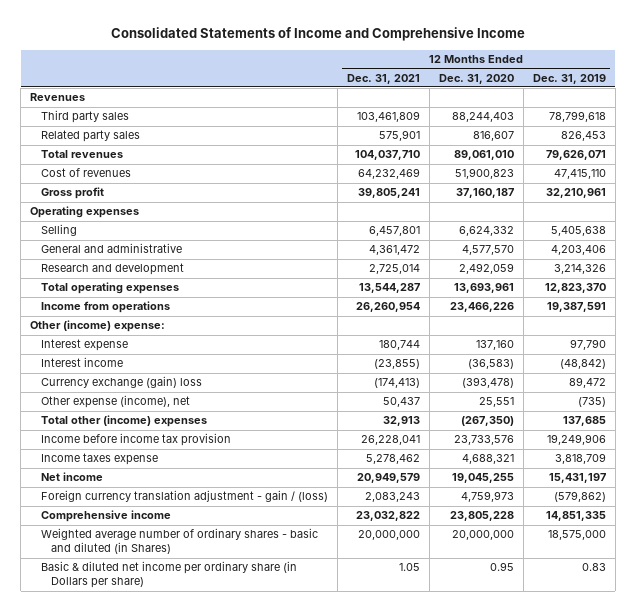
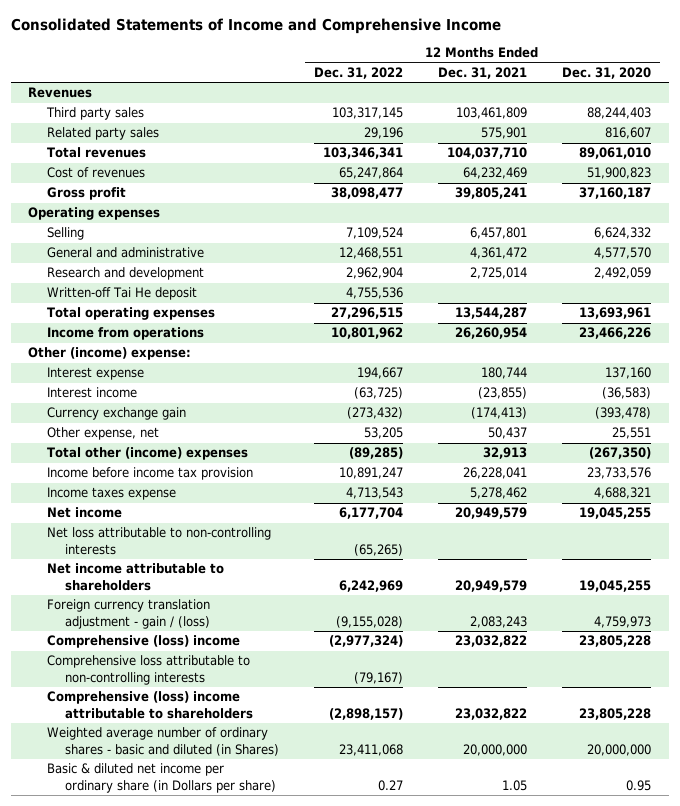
[532,73,606,84] Dec. 31, 2019 -> none
none -> [313,67,403,80] Dec. 31, 2022
none -> [46,287,197,301] Written-off Tai He deposit
[40,376,202,389] Currency exchange (gain) loss -> [46,407,186,421] Currency exchange gain
[40,395,190,409] Other expense (income), net -> [46,427,159,441] Other expense, net
none -> [46,527,271,555] Net loss attributable to non-controlling interests
none -> [46,563,224,591] Net income attributable to shareholders
none -> [46,635,240,649] Comprehensive (loss) income
none -> [46,655,250,685] Comprehensive loss attributable to non-controlling interests
[40,510,171,523] Comprehensive income -> [46,691,253,719] Comprehensive (loss) income attributable to shareholders

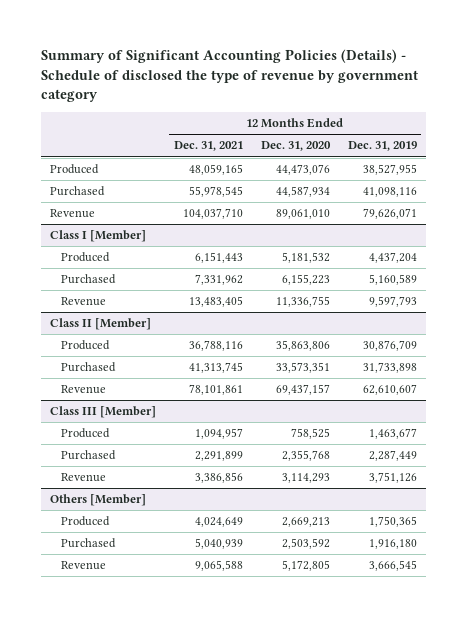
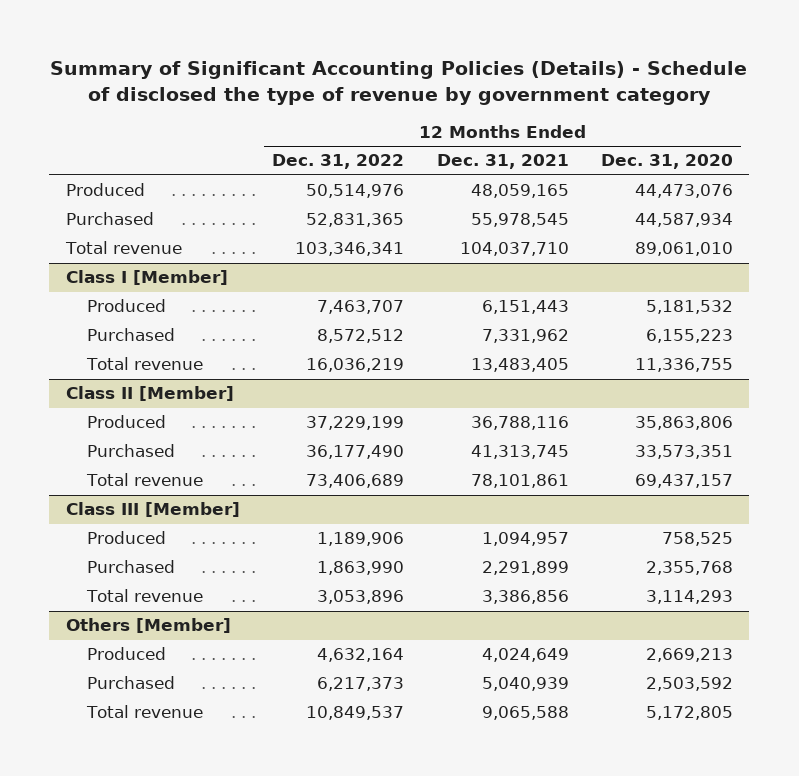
[347,141,417,152] Dec. 31, 2019 -> none
none -> [272,154,405,170] Dec. 31, 2022
[49,209,95,219] Revenue -> [64,241,182,255] Total revenue
[61,297,107,307] Revenue -> [86,357,204,371] Total revenue
[61,385,107,395] Revenue -> [86,473,204,487] Total revenue
[61,473,107,483] Revenue -> [86,589,204,603] Total revenue
[61,561,107,571] Revenue -> [86,705,204,719] Total revenue

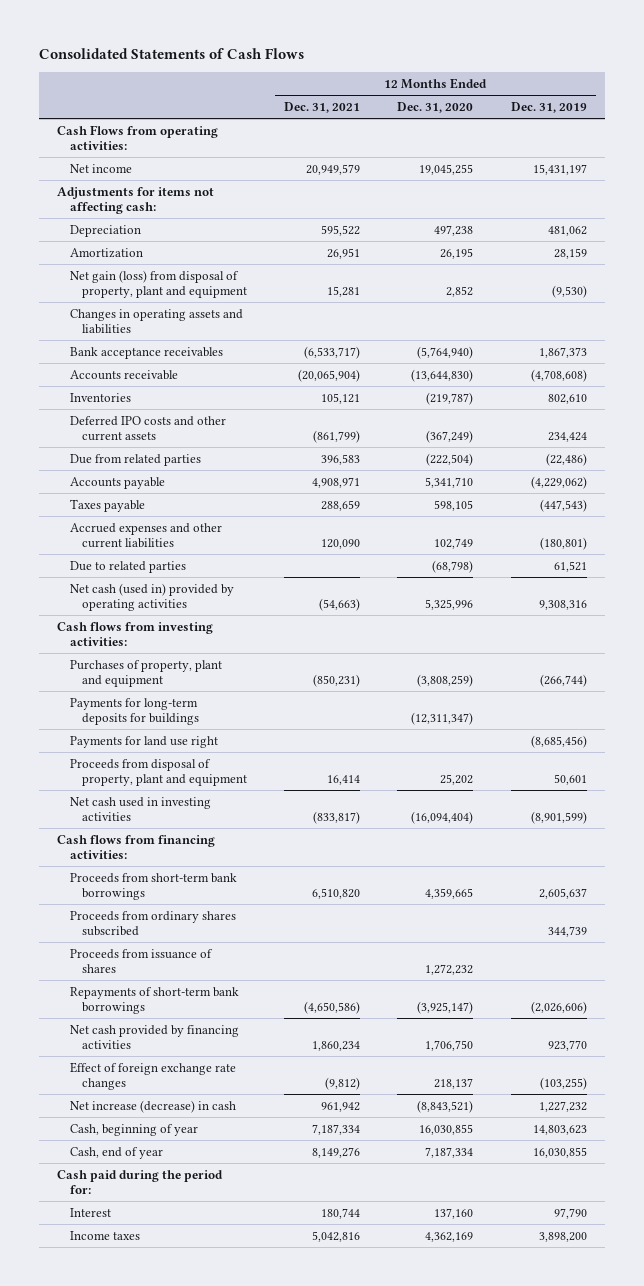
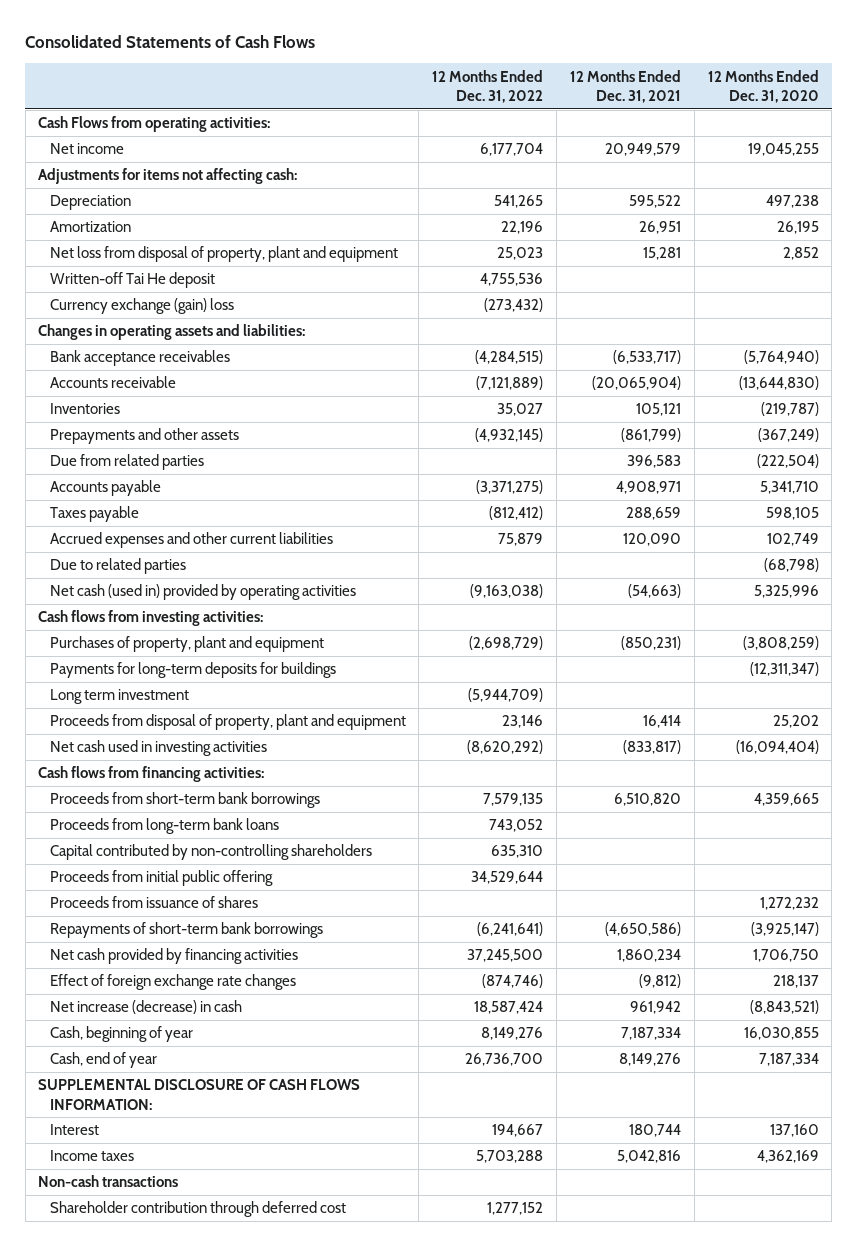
[510,102,587,114] Dec. 31, 2019 -> none
none -> [432,69,544,103] 12 Months Ended Dec. 31, 2022
[69,269,247,299] Net gain (loss) from disposal of property, plant and equipment -> [49,246,398,263] Net loss from disposal of property, plant and equipment
none -> [49,272,215,289] Written-off Tai He deposit
none -> [49,298,234,315] Currency exchange (gain) loss
[69,308,243,335] Changes in operating assets and liabilities -> [38,324,306,341] Changes in operating assets and liabilities:
[69,415,226,442] Deferred IPO costs and other current assets -> [49,428,239,445] Prepayments and other assets
[69,735,218,748] Payments for land use right -> none
none -> [49,689,189,705] Long term investment
[69,910,236,937] Proceeds from ordinary shares subscribed -> none
none -> [49,818,279,835] Proceeds from long-term bank loans
none -> [49,844,372,861] Capital contributed by non-controlling shareholders
none -> [49,870,273,887] Proceeds from initial public offering
[57,1169,224,1195] Cash paid during the period for: -> none
none -> [38,1079,361,1110] SUPPLEMENTAL DISCLOSURE OF CASH FLOWS INFORMATION:
none -> [38,1175,179,1188] Non-cash transactions
none -> [49,1201,346,1218] Shareholder contribution through deferred cost

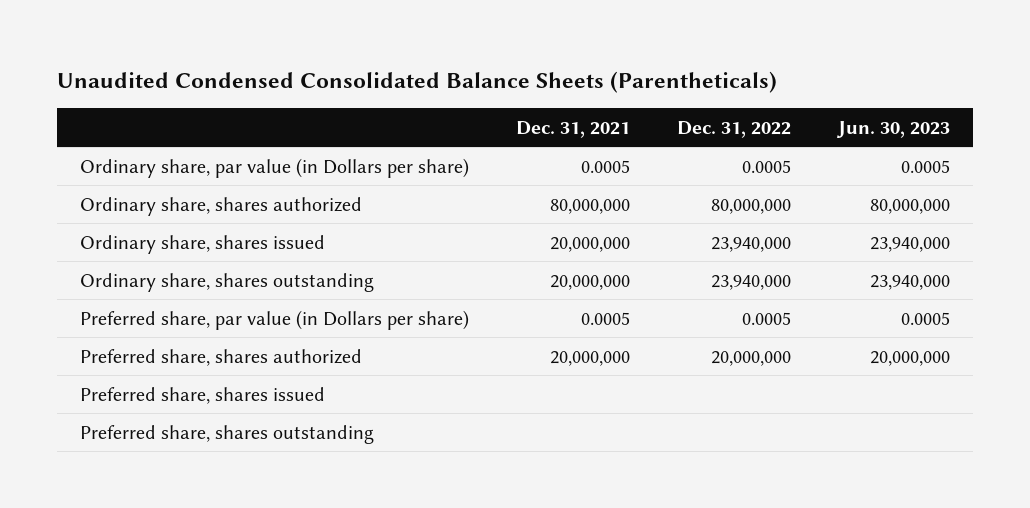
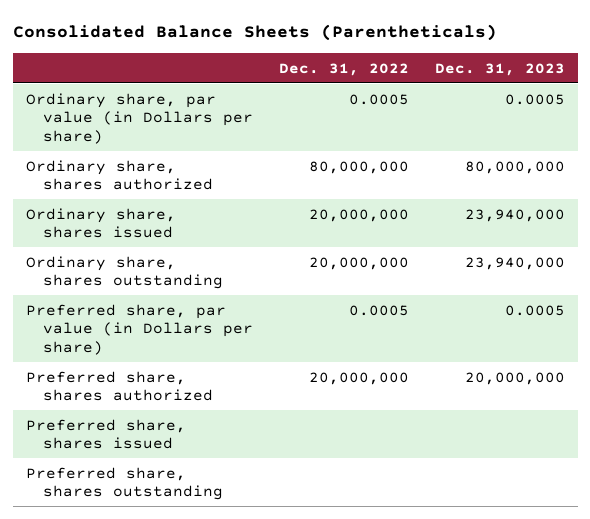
[56,71,777,94] Unaudited Condensed Consolidated Balance Sheets (Parentheticals) -> [12,24,497,42] Consolidated Balance Sheets (Parentheticals)
[516,120,631,138] Dec. 31, 2021 -> none
[835,120,950,138] Jun. 30, 2023 -> none
none -> [434,62,565,76] Dec. 31, 2023
[710,236,791,252] 23,940,000 -> [308,208,409,222] 20,000,000
[710,274,791,290] 23,940,000 -> [308,256,409,270] 20,000,000

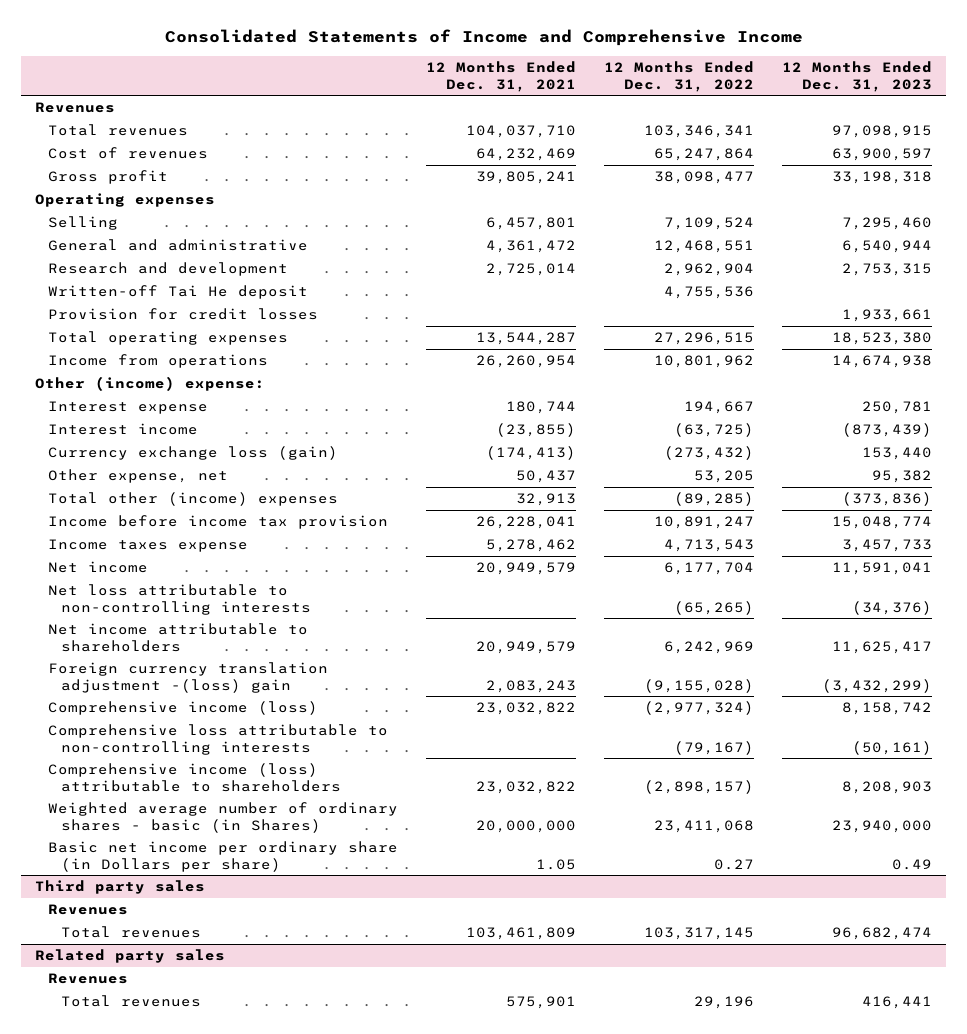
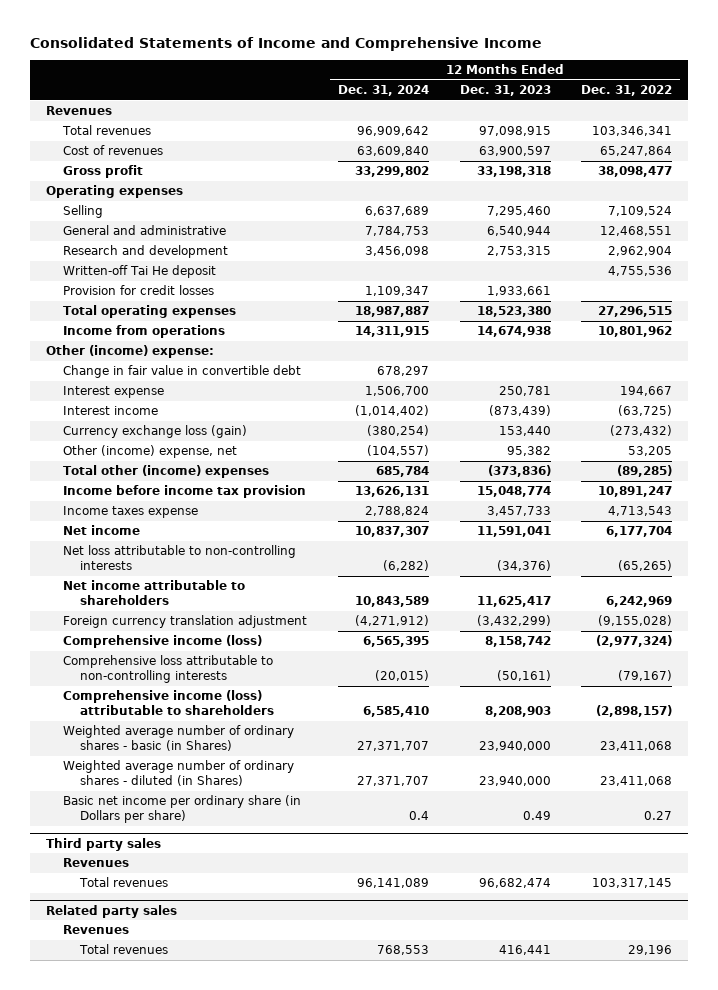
[426,61,577,92] 12 Months Ended Dec. 31, 2021 -> none
none -> [337,85,429,97] Dec. 31, 2024
none -> [62,365,301,379] Change in fair value in convertible debt
[48,469,229,484] Other expense, net -> [62,445,237,459] Other (income) expense, net
[48,662,329,693] Foreign currency translation adjustment -(loss) gain -> [62,615,307,629] Foreign currency translation adjustment
none -> [62,760,294,787] Weighted average number of ordinary shares - diluted (in Shares)

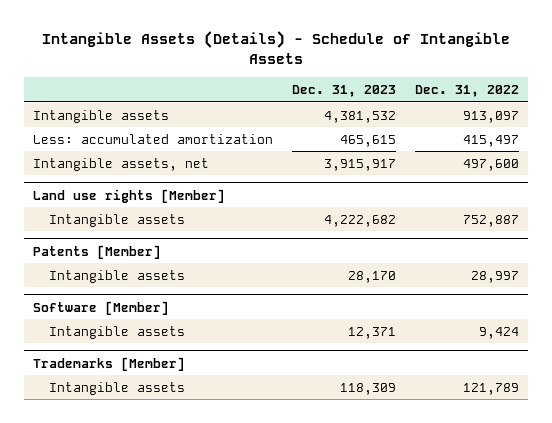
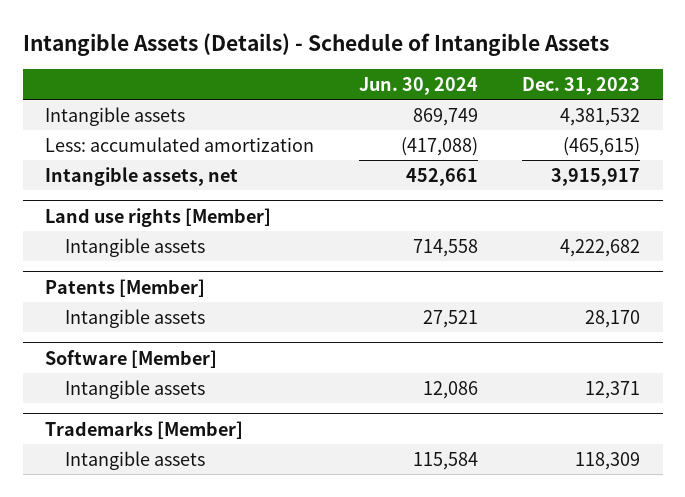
[414,85,519,98] Dec. 31, 2022 -> none
none -> [358,76,478,95] Jun. 30, 2024
[339,134,396,147] 465,615 -> [563,136,641,156] (465,615)

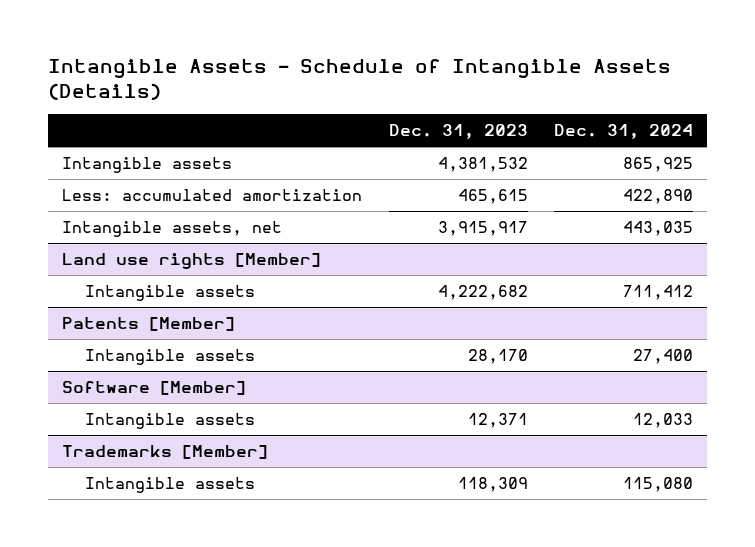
[22,32,609,56] Intangible Assets (Details) - Schedule of Intangible Assets -> [48,59,672,101] Intangible Assets - Schedule of Intangible Assets (Details)
[358,76,478,95] Jun. 30, 2024 -> none
none -> [554,124,694,140] Dec. 31, 2024
[563,136,641,156] (465,615) -> [457,189,528,205] 465,615

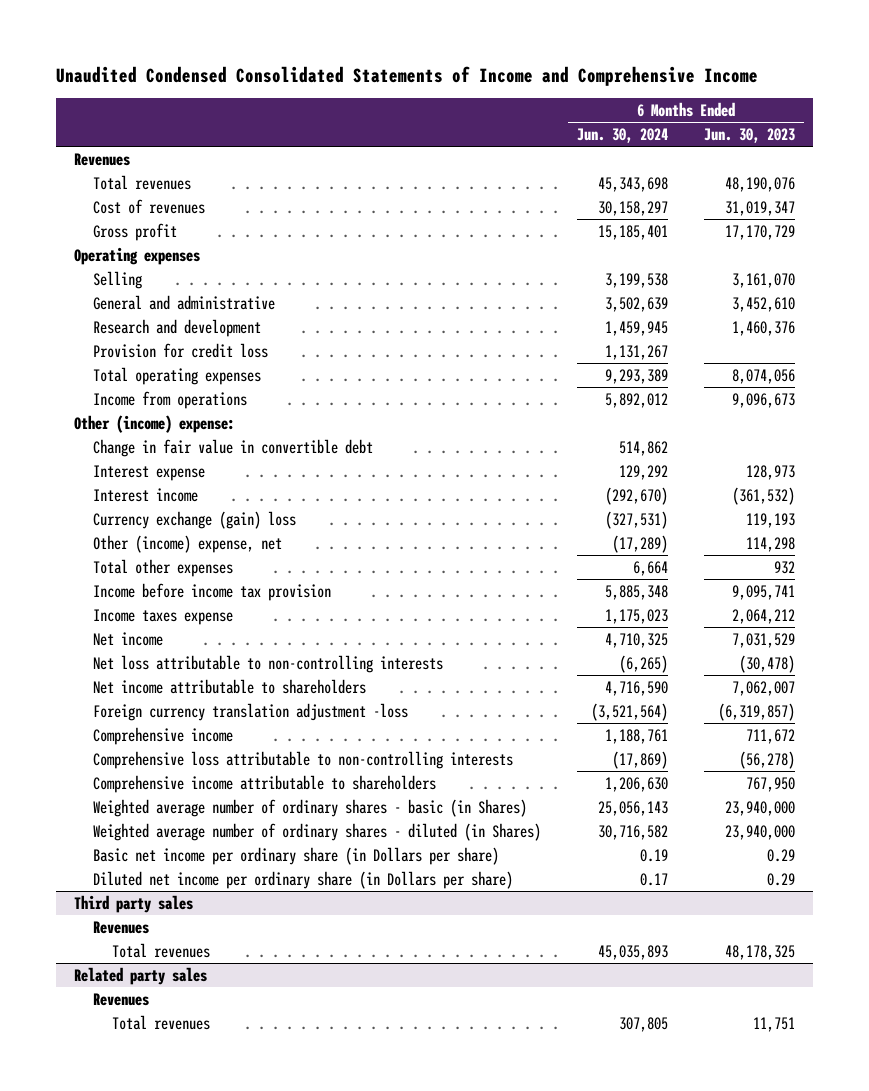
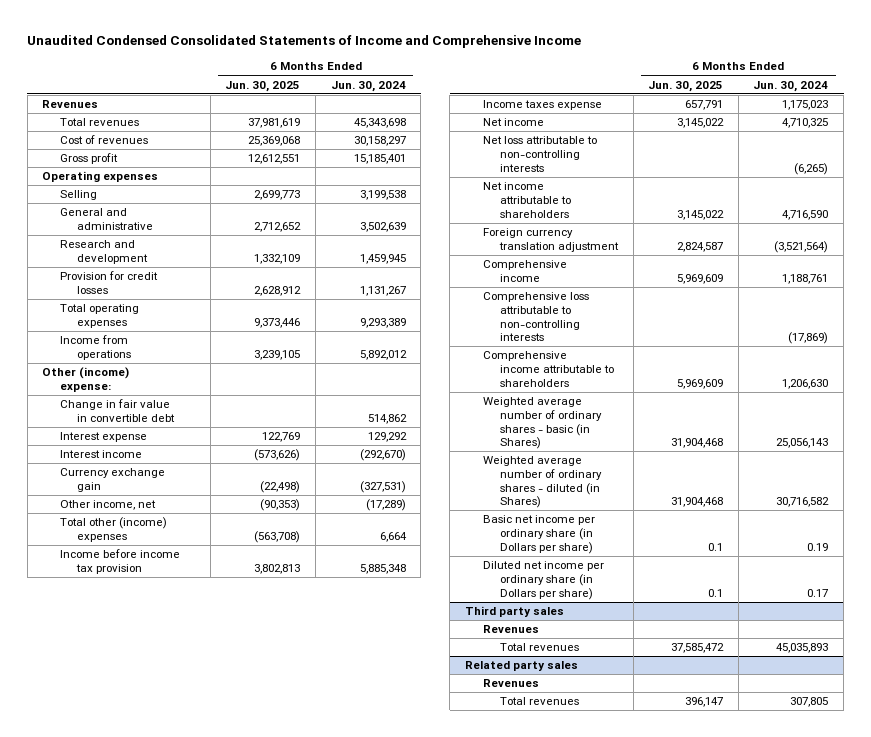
[704,128,796,144] Jun. 30, 2023 -> none
none -> [225,80,301,92] Jun. 30, 2025
[92,342,268,358] Provision for credit loss -> [59,271,158,295] Provision for credit losses
[92,510,296,529] Currency exchange (gain) loss -> [59,468,165,493] Currency exchange gain
[92,534,282,553] Other (income) expense, net -> [59,500,156,511] Other income, net
[92,558,233,577] Total other expenses -> [59,517,167,543] Total other (income) expenses
[92,702,408,721] Foreign currency translation adjustment -loss -> [482,228,619,253] Foreign currency translation adjustment

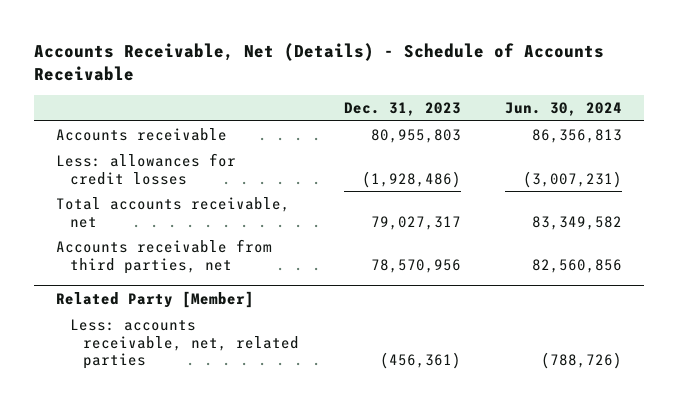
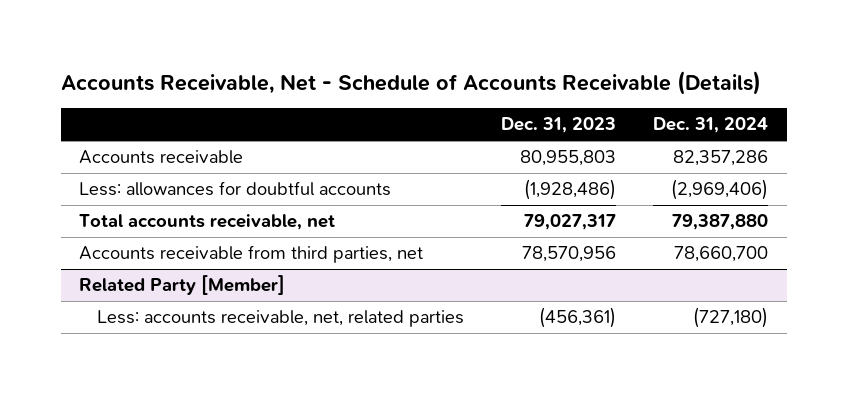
[33,42,604,81] Accounts Receivable, Net (Details) - Schedule of Accounts Receivable -> [60,70,761,95] Accounts Receivable, Net - Schedule of Accounts Receivable (Details)
[504,101,622,116] Jun. 30, 2024 -> none
none -> [653,117,769,134] Dec. 31, 2024
[55,153,236,185] Less: allowances for credit losses -> [79,181,392,197] Less: allowances for doubtful accounts

